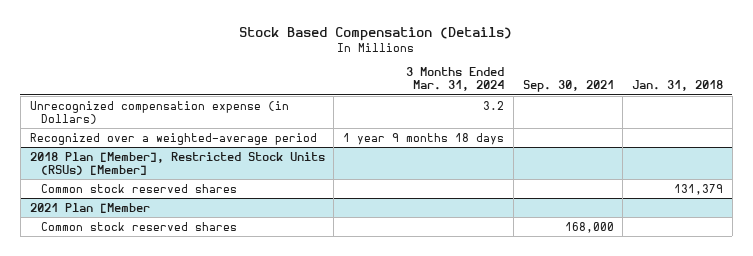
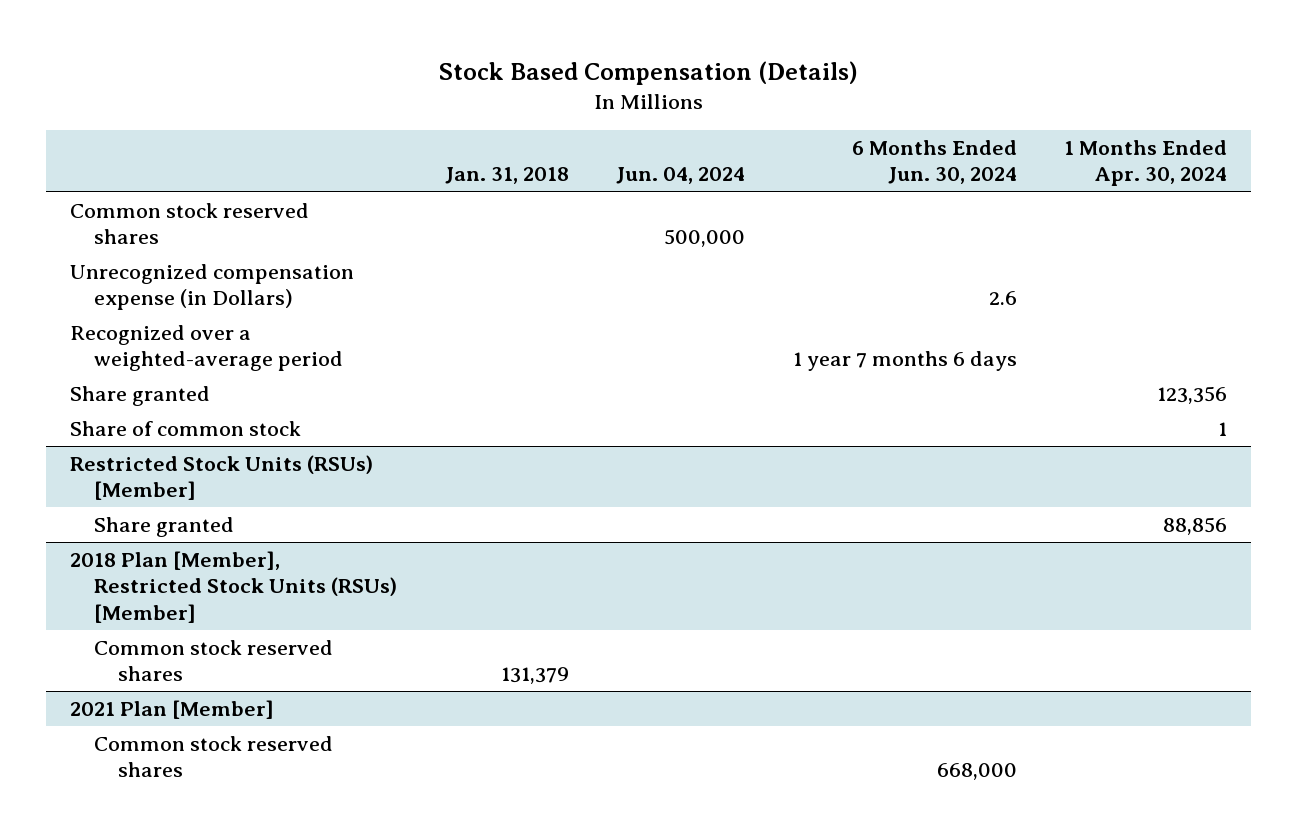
[406,67,505,92] 3 Months Ended Mar. 31, 2024 -> none
[522,80,614,93] Sep. 30, 2021 -> none
none -> [616,167,746,185] Jun. 04, 2024
none -> [851,140,1017,185] 6 Months Ended Jun. 30, 2024
none -> [1064,140,1228,187] 1 Months Ended Apr. 30, 2024
none -> [70,202,310,245] Common stock reserved shares
none -> [70,385,211,406] Share granted
none -> [70,420,302,436] Share of common stock
none -> [70,454,374,501] Restricted Stock Units (RSUs) [Member]
none -> [94,516,235,537] Share granted
[29,202,150,213] 2021 Plan [Member -> [70,699,275,719] 2021 Plan [Member]

